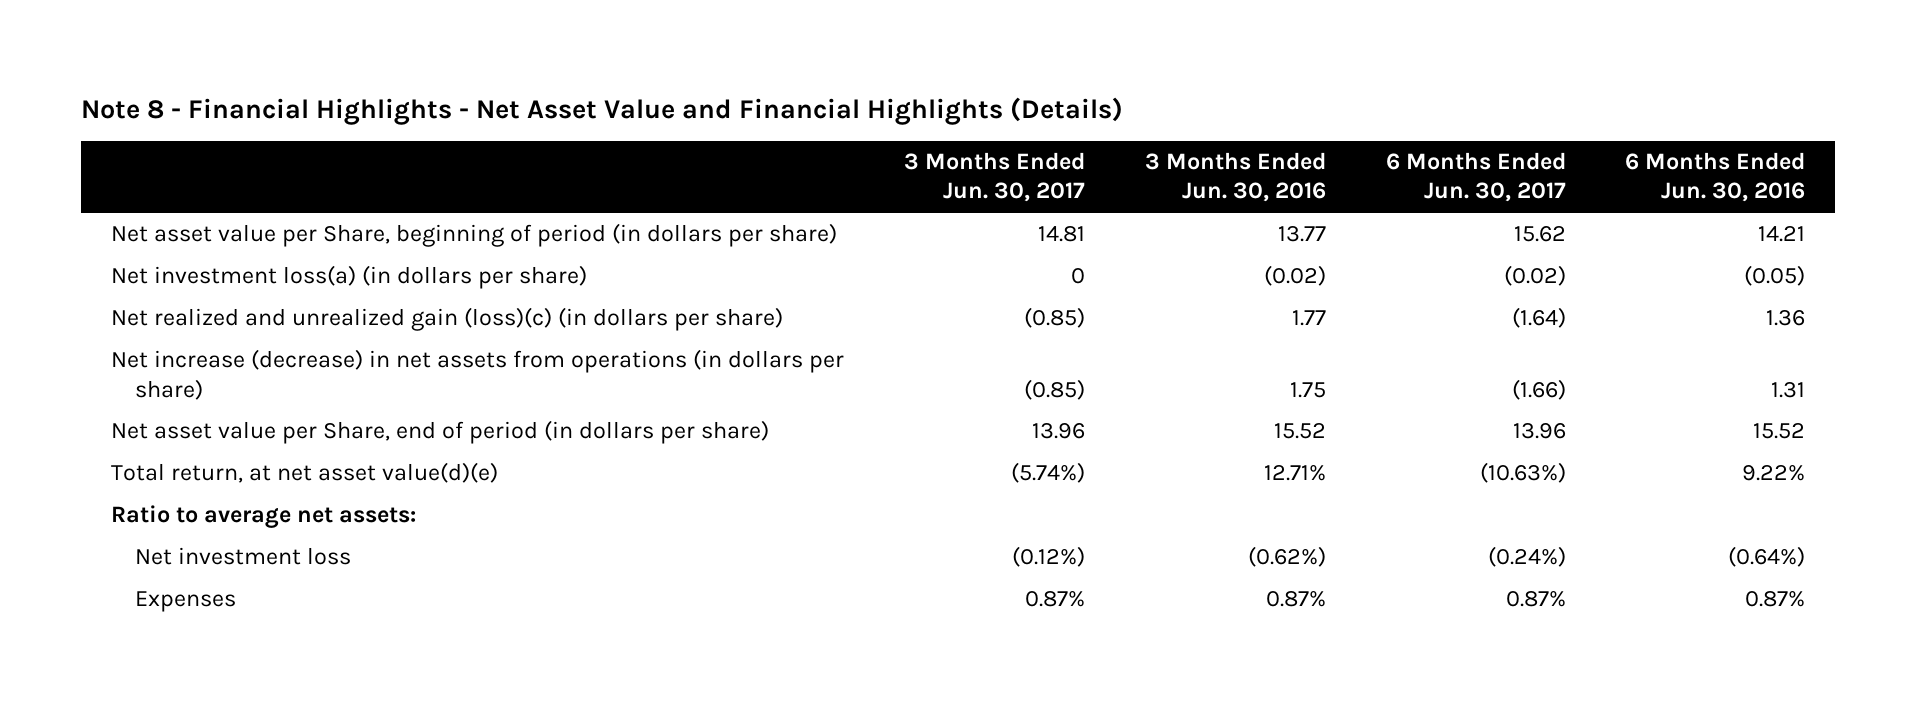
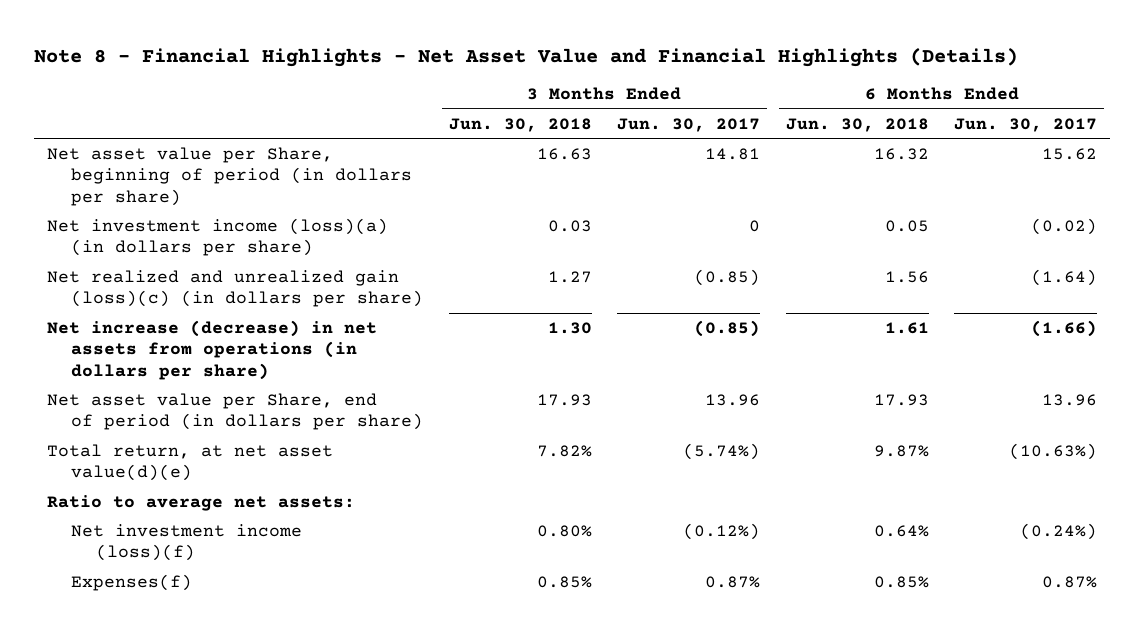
[1144,152,1326,203] 3 Months Ended Jun. 30, 2016 -> none
[1625,152,1806,203] 6 Months Ended Jun. 30, 2016 -> none
none -> [448,117,592,132] Jun. 30, 2018
none -> [785,117,929,132] Jun. 30, 2018
[111,265,588,290] Net investment loss(a) (in dollars per share) -> [46,217,388,257] Net investment income (loss)(a) (in dollars per share)
[134,547,351,566] Net investment loss -> [71,523,303,562] Net investment income (loss)(f)
[134,591,236,613] Expenses -> [71,573,193,591] Expenses(f)

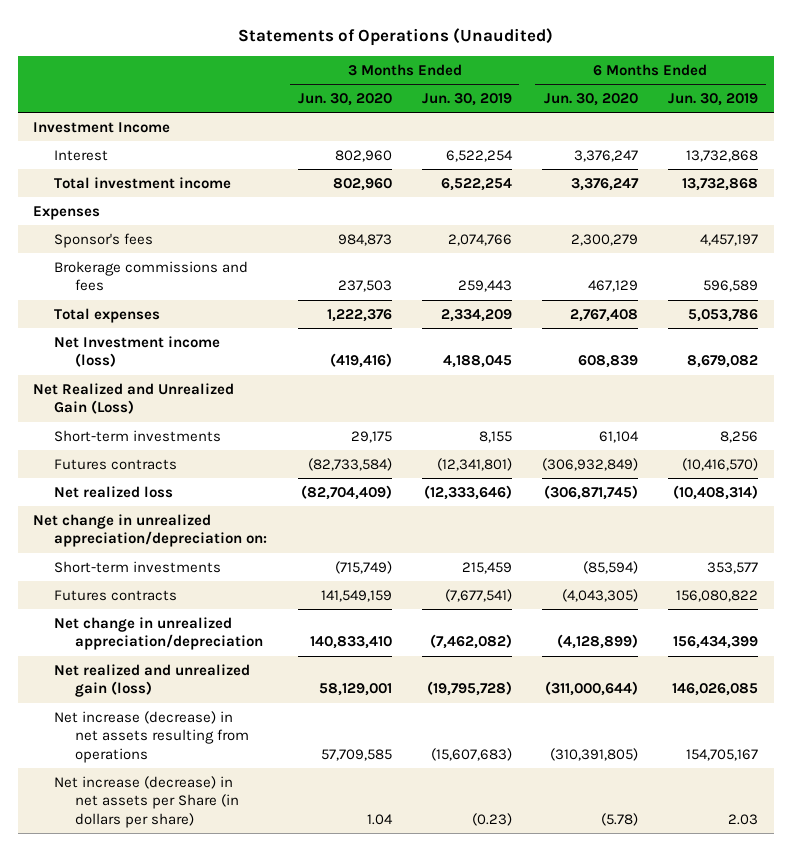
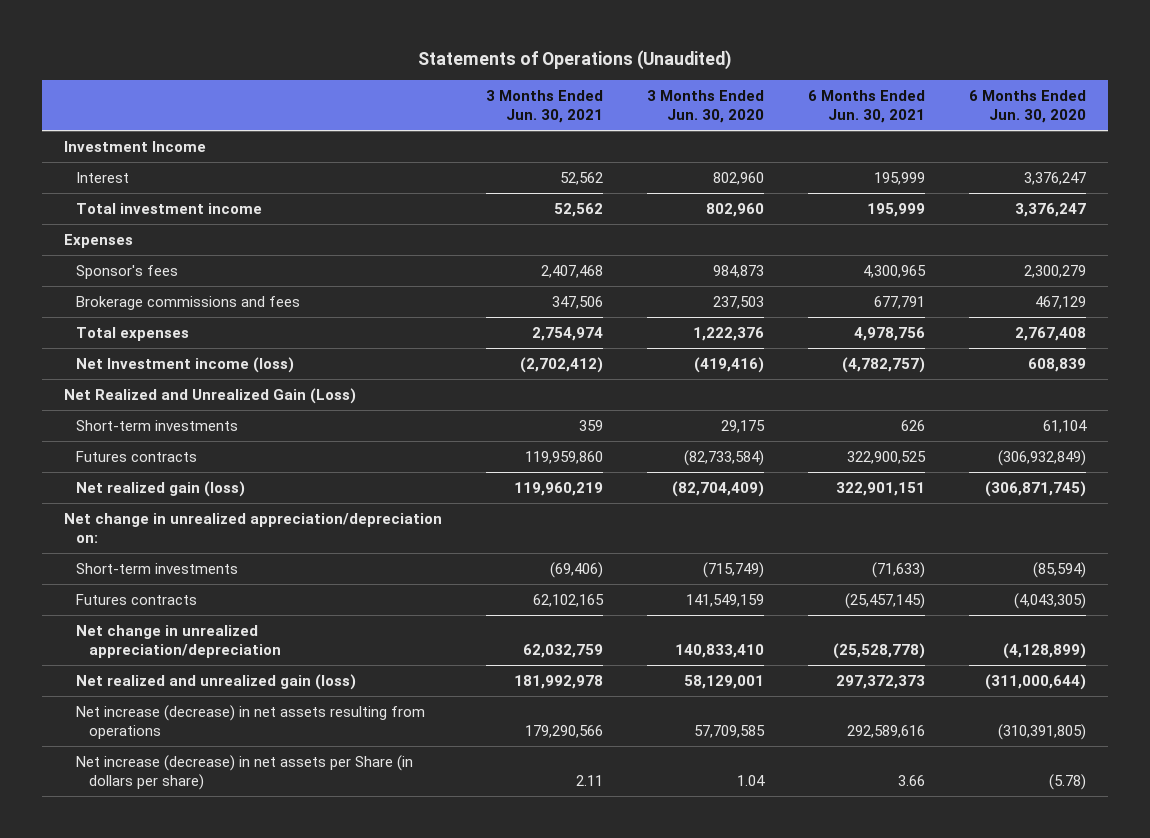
[421,92,512,106] Jun. 30, 2019 -> none
[668,92,759,106] Jun. 30, 2019 -> none
none -> [485,90,603,124] 3 Months Ended Jun. 30, 2021
none -> [808,90,926,124] 6 Months Ended Jun. 30, 2021
[54,485,174,498] Net realized loss -> [76,480,246,497] Net realized gain (loss)

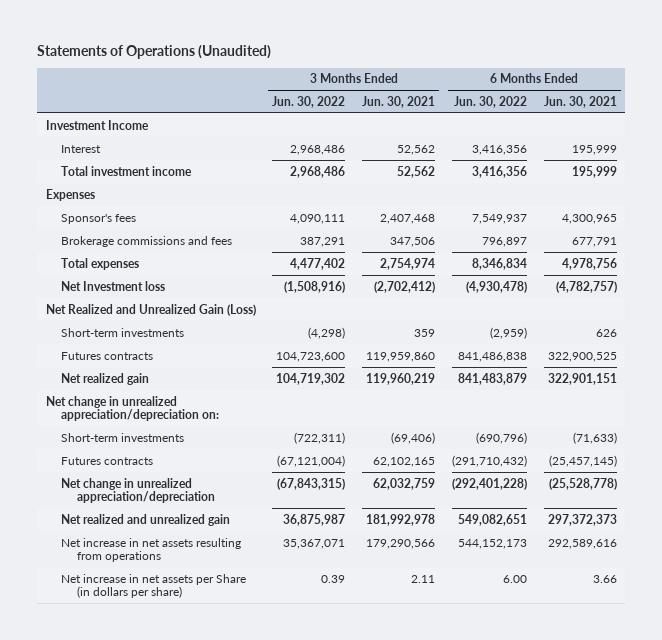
[647,90,765,124] 3 Months Ended Jun. 30, 2020 -> none
[969,90,1087,124] 6 Months Ended Jun. 30, 2020 -> none
none -> [272,95,346,108] Jun. 30, 2022
none -> [454,95,528,108] Jun. 30, 2022
[76,356,295,373] Net Investment income (loss) -> [61,280,166,291] Net Investment loss
[76,480,246,497] Net realized gain (loss) -> [61,372,150,385] Net realized gain
[76,673,357,690] Net realized and unrealized gain (loss) -> [61,513,231,526] Net realized and unrealized gain
[76,704,426,739] Net increase (decrease) in net assets resulting from operations -> [61,537,242,563] Net increase in net assets resulting from operations
[76,754,414,790] Net increase (decrease) in net assets per Share (in dollars per share) -> [61,573,247,599] Net increase in net assets per Share (in dollars per share)

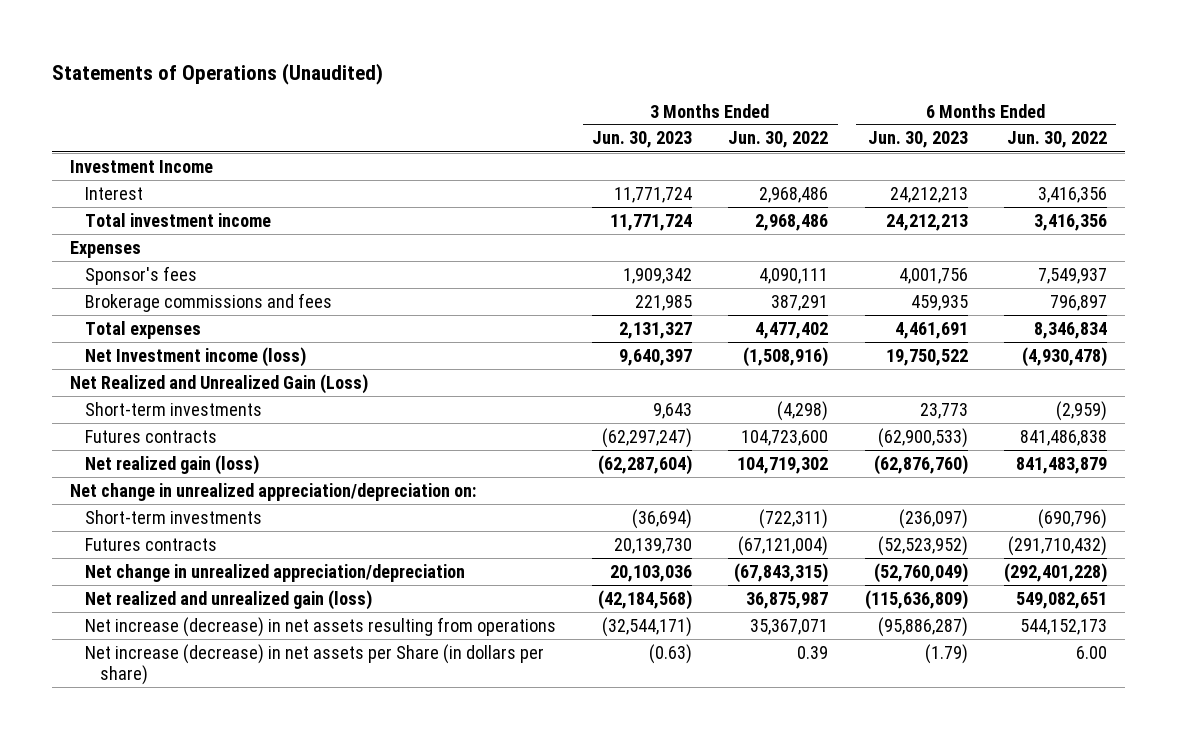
[362,95,436,108] Jun. 30, 2021 -> none
[543,95,617,108] Jun. 30, 2021 -> none
none -> [592,131,693,149] Jun. 30, 2023
none -> [867,131,968,149] Jun. 30, 2023
[61,280,166,291] Net Investment loss -> [85,346,307,367] Net Investment income (loss)
[61,372,150,385] Net realized gain -> [85,454,260,475] Net realized gain (loss)
[61,513,231,526] Net realized and unrealized gain -> [85,589,373,610] Net realized and unrealized gain (loss)
[61,537,242,563] Net increase in net assets resulting from operations -> [85,616,557,637] Net increase (decrease) in net assets resulting from operations
[61,573,247,599] Net increase in net assets per Share (in dollars per share) -> [85,643,545,686] Net increase (decrease) in net assets per Share (in dollars per share)

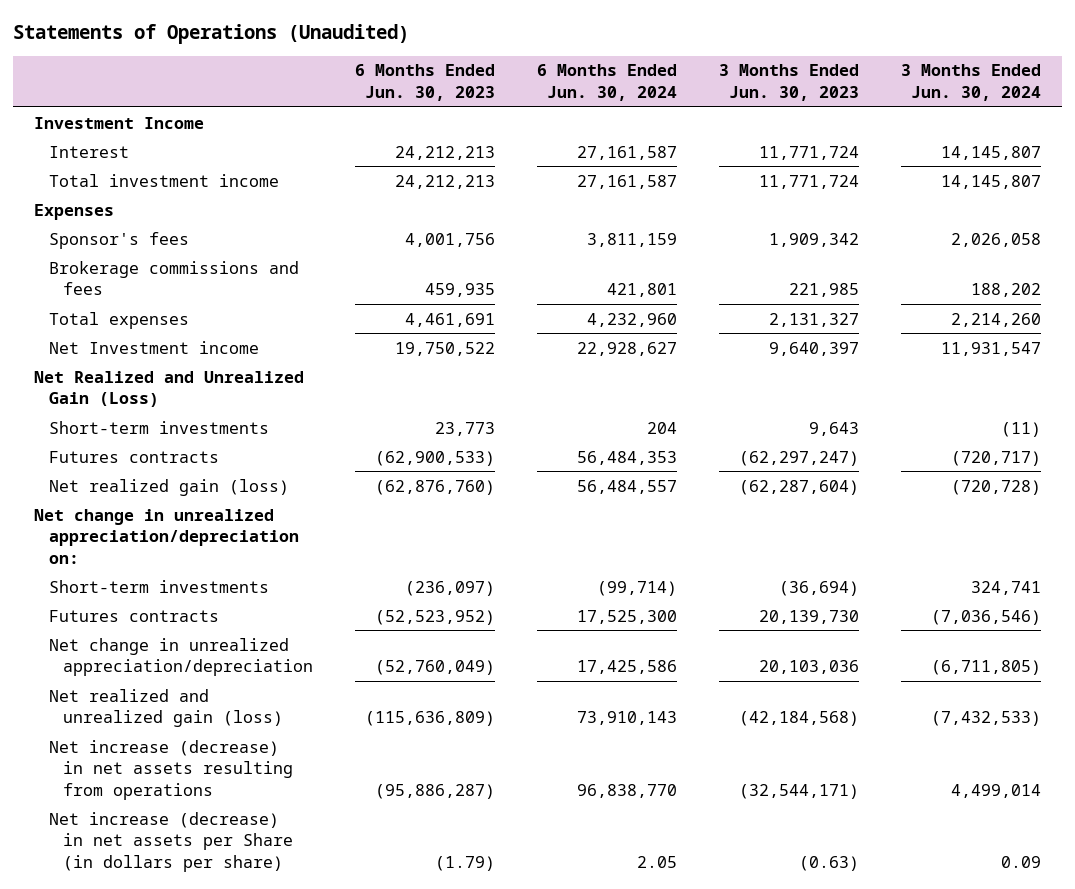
[728,131,829,149] Jun. 30, 2022 -> none
[1006,131,1107,149] Jun. 30, 2022 -> none
none -> [536,64,677,101] 6 Months Ended Jun. 30, 2024
none -> [900,64,1041,101] 3 Months Ended Jun. 30, 2024
[85,346,307,367] Net Investment income (loss) -> [48,340,259,354] Net Investment income

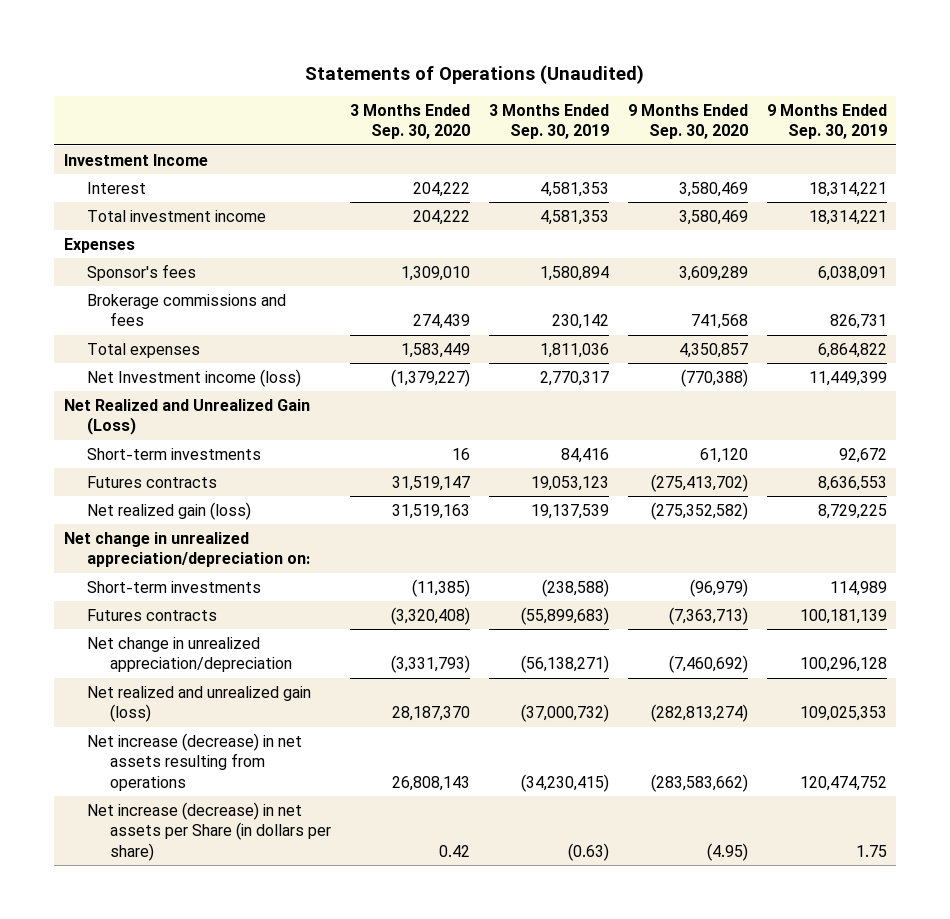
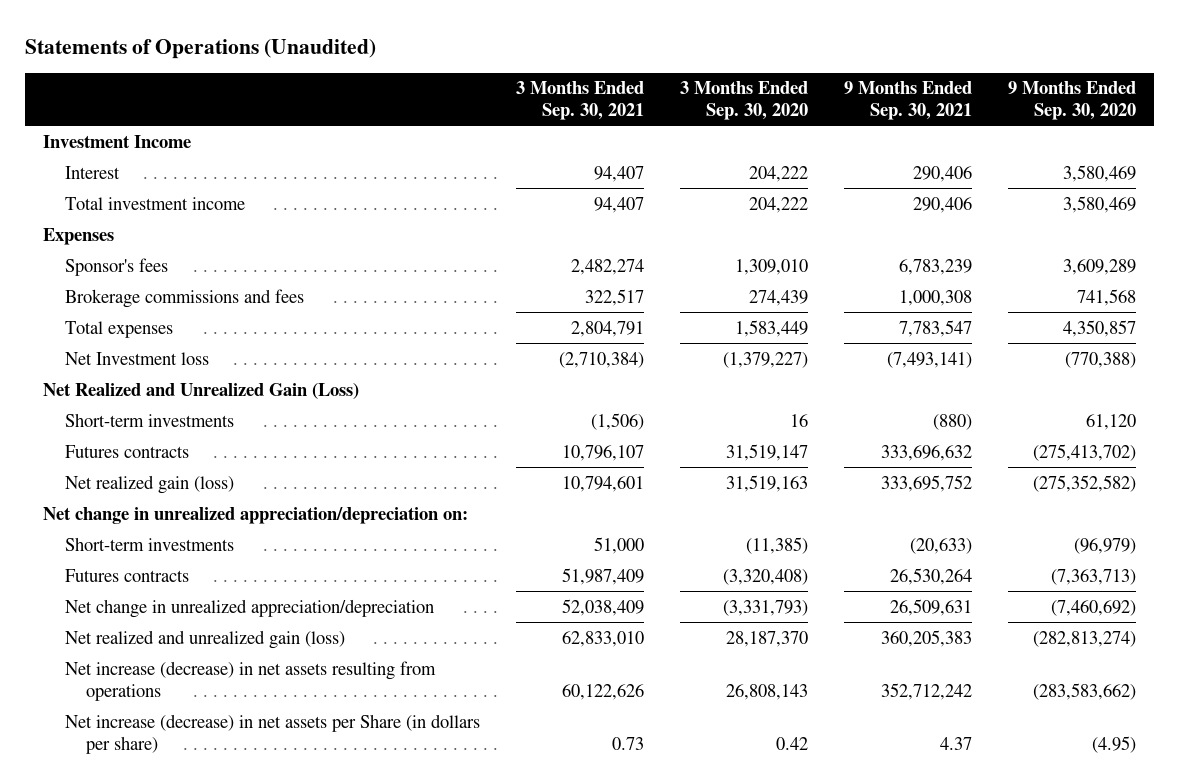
[488,103,609,140] 3 Months Ended Sep. 30, 2019 -> none
[766,103,887,140] 9 Months Ended Sep. 30, 2019 -> none
none -> [515,81,644,121] 3 Months Ended Sep. 30, 2021
none -> [843,81,972,121] 9 Months Ended Sep. 30, 2021
[86,368,301,387] Net Investment income (loss) -> [64,351,209,365] Net Investment loss

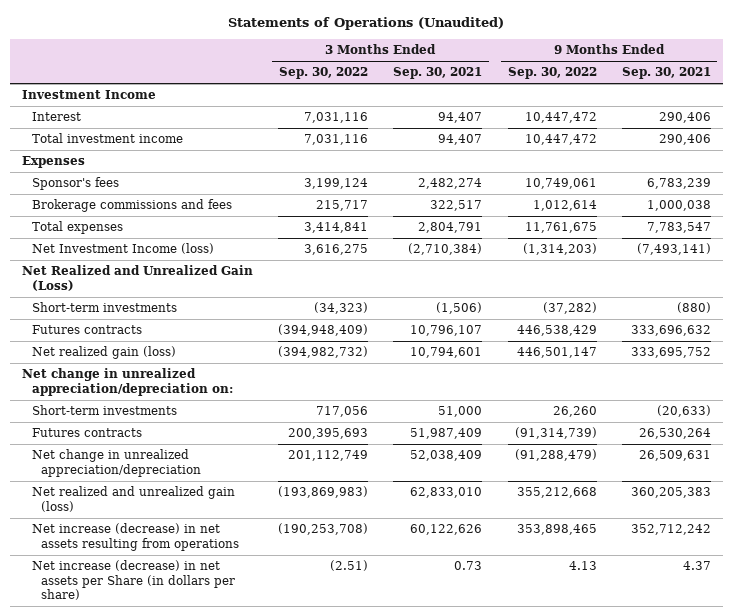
[679,81,808,121] 3 Months Ended Sep. 30, 2020 -> none
[1008,81,1137,121] 9 Months Ended Sep. 30, 2020 -> none
none -> [279,67,369,80] Sep. 30, 2022
none -> [507,67,597,80] Sep. 30, 2022
[898,289,972,306] 1,000,308 -> [646,200,711,212] 1,000,038
[64,351,209,365] Net Investment loss -> [31,243,214,255] Net Investment Income (loss)

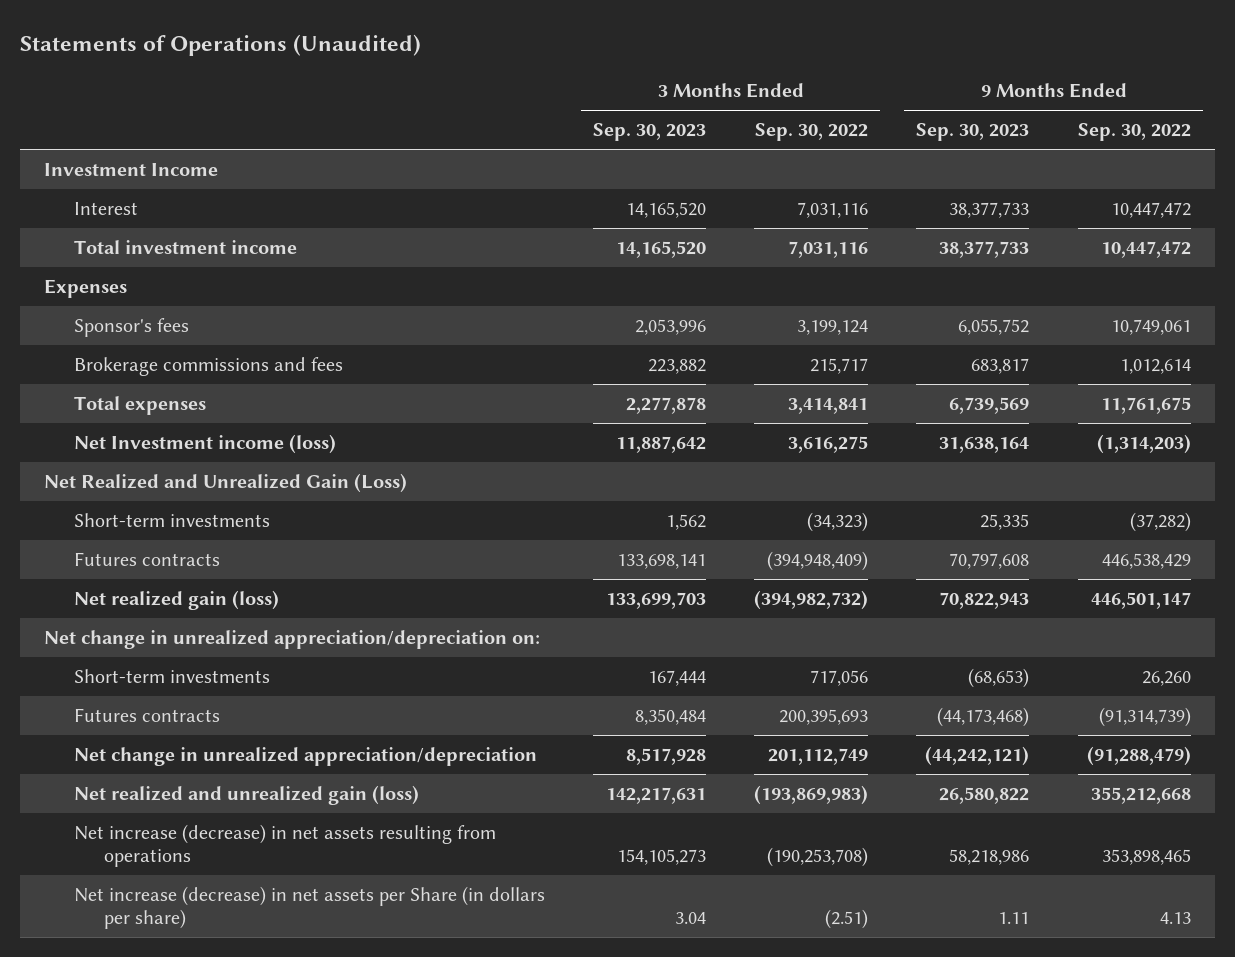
[393,67,483,80] Sep. 30, 2021 -> none
[621,67,711,80] Sep. 30, 2021 -> none
none -> [593,123,707,142] Sep. 30, 2023
none -> [916,123,1030,142] Sep. 30, 2023
[31,243,214,255] Net Investment Income (loss) -> [74,433,337,454] Net Investment income (loss)

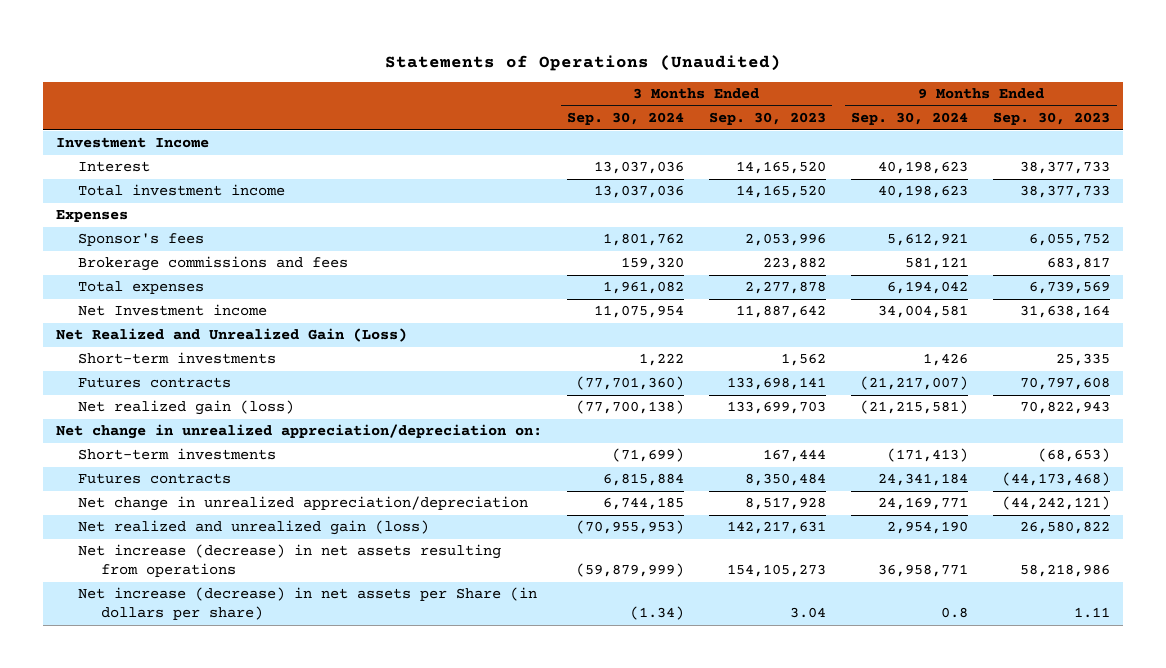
[755,123,869,142] Sep. 30, 2022 -> none
[1077,123,1191,142] Sep. 30, 2022 -> none
none -> [566,112,684,126] Sep. 30, 2024
none -> [851,112,969,126] Sep. 30, 2024
[74,433,337,454] Net Investment income (loss) -> [78,304,268,317] Net Investment income

